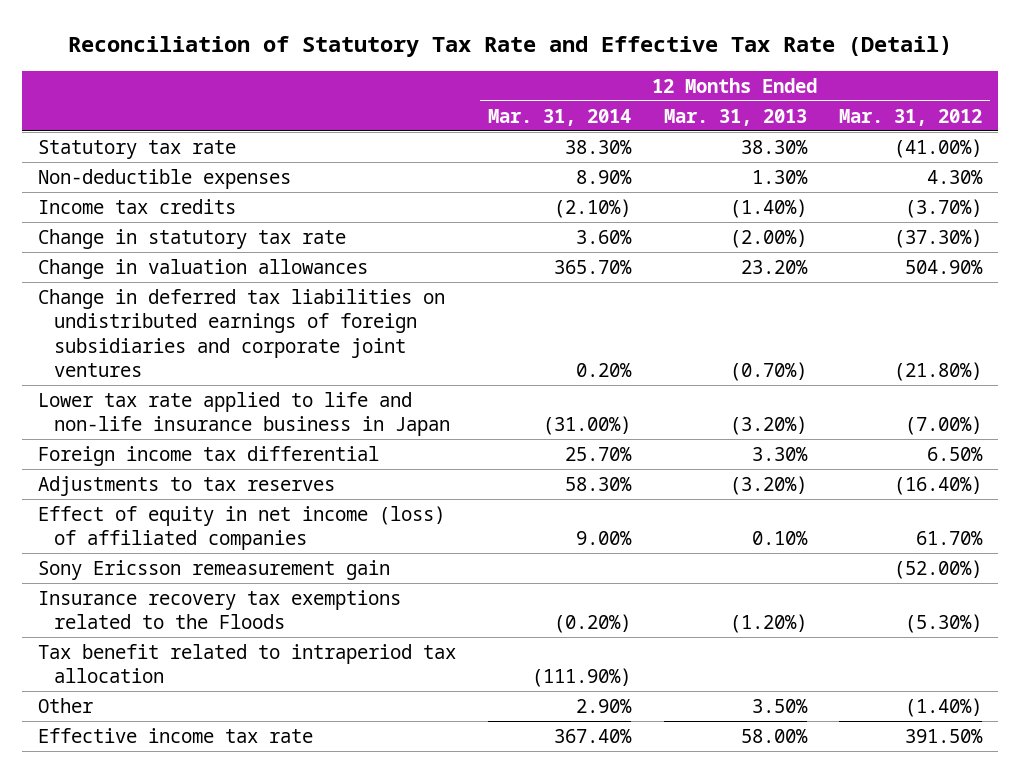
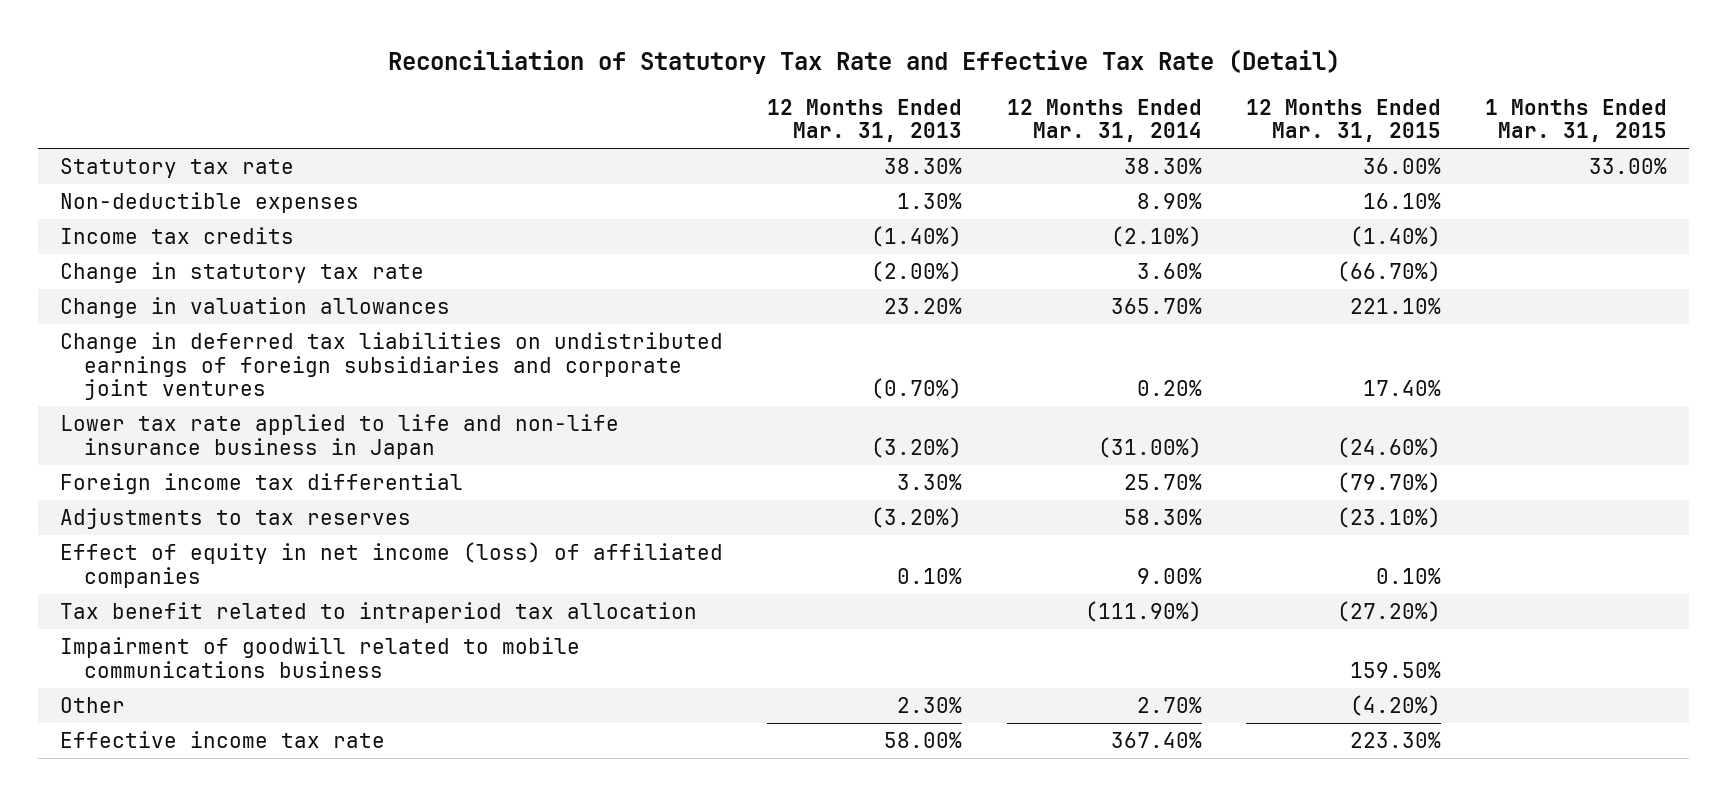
[838,108,982,126] Mar. 31, 2012 -> none
none -> [1245,98,1441,143] 12 Months Ended Mar. 31, 2015
none -> [1485,98,1668,143] 1 Months Ended Mar. 31, 2015
[38,559,391,580] Sony Ericsson remeasurement gain -> none
[38,589,402,630] Insurance recovery tax exemptions related to the Floods -> none
none -> [60,636,581,678] Impairment of goodwill related to mobile communications business
[576,698,633,713] 2.90% -> [1136,696,1202,713] 2.70%
[751,698,808,713] 3.50% -> [897,696,963,713] 2.30%

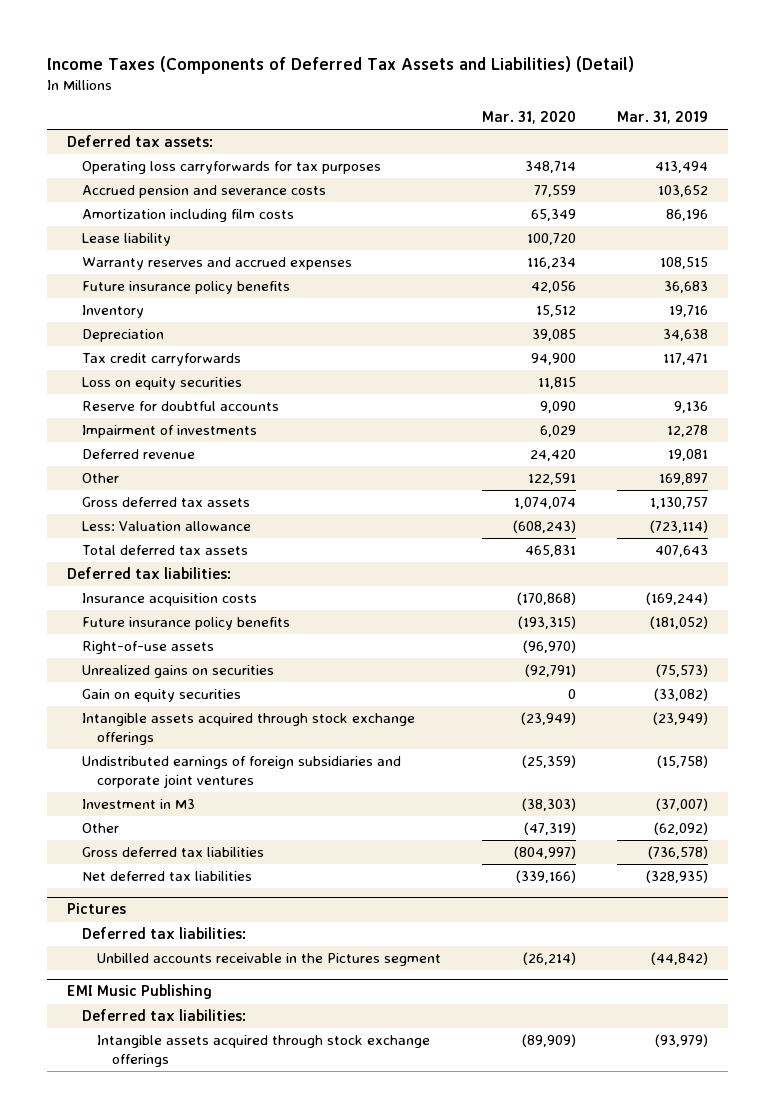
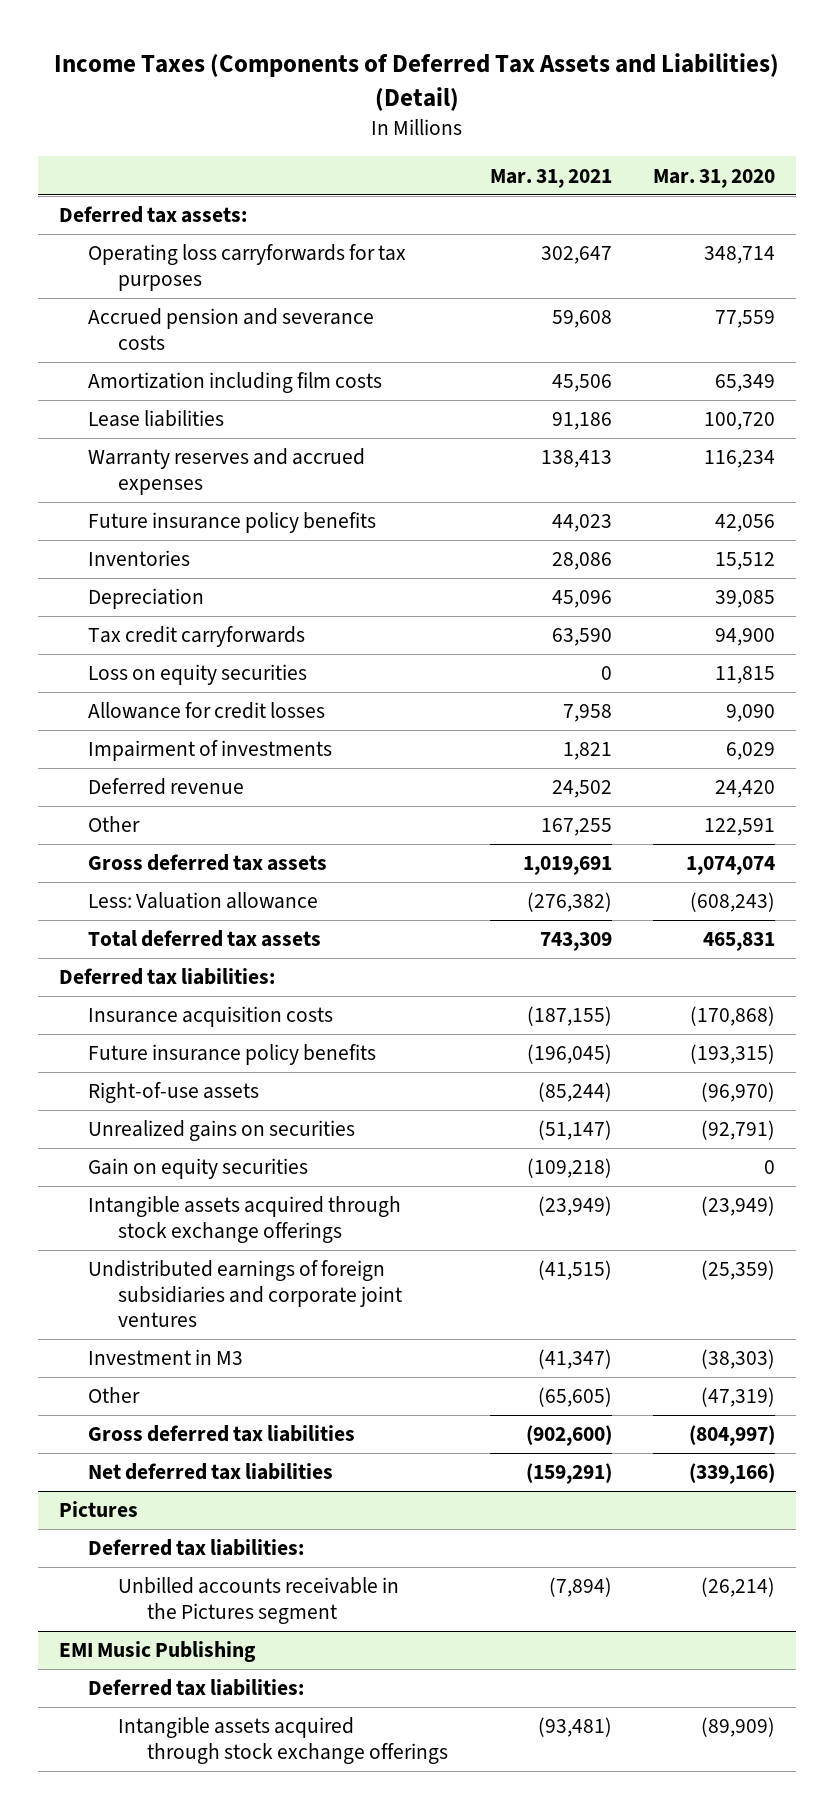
[616,110,708,124] Mar. 31, 2019 -> none
none -> [489,168,612,188] Mar. 31, 2021
[82,233,172,247] Lease liability -> [88,410,225,428] Lease liabilities
[82,305,145,319] Inventory -> [88,550,191,567] Inventories
[82,401,280,412] Reserve for doubtful accounts -> [88,702,326,720] Allowance for credit losses

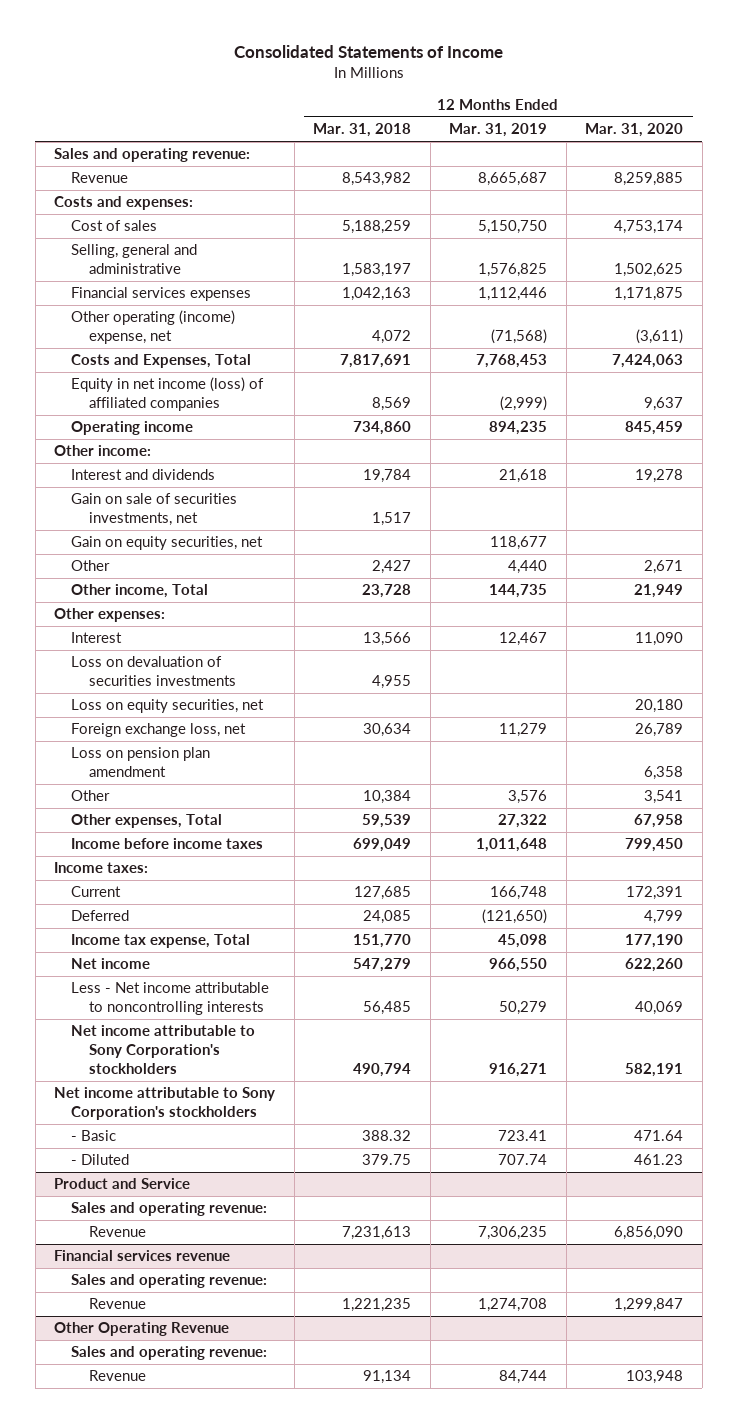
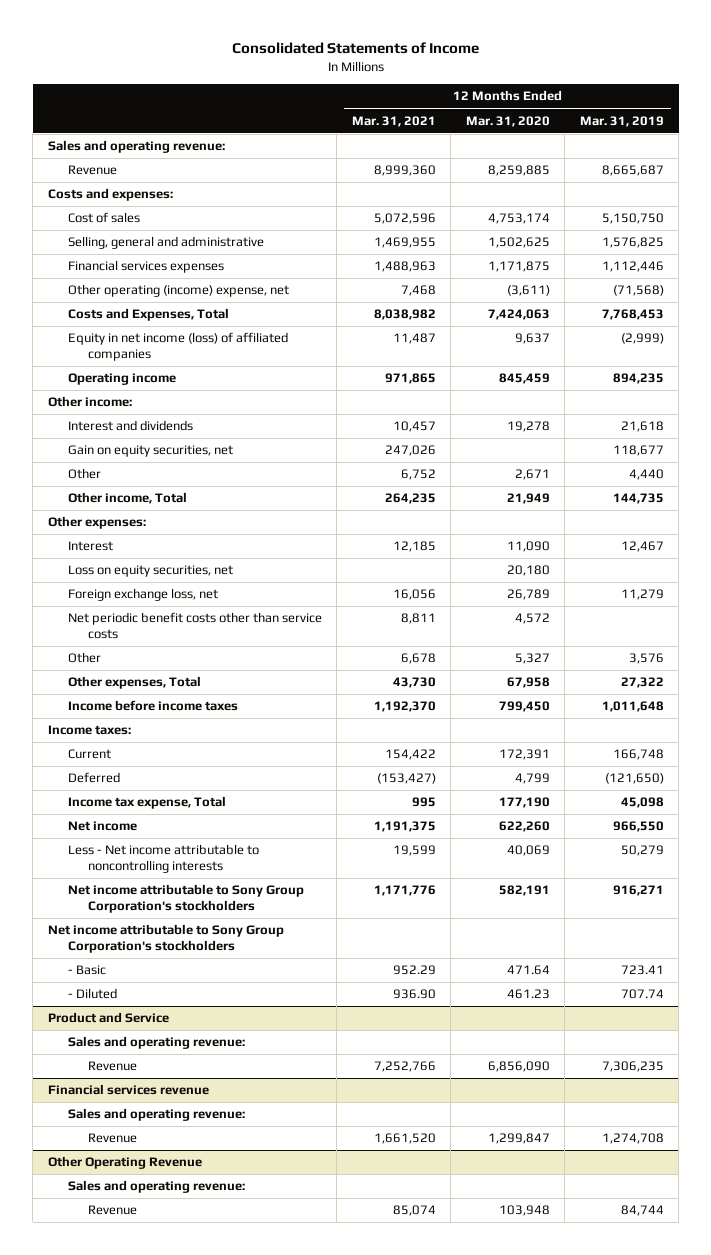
[313,123,412,138] Mar. 31, 2018 -> none
none -> [351,115,436,127] Mar. 31, 2021
[71,493,238,527] Gain on sale of securities investments, net -> none
[71,656,236,687] Loss on devaluation of securities investments -> none
[71,747,211,778] Loss on pension plan amendment -> none
none -> [68,612,323,640] Net periodic benefit costs other than service costs
[644,790,684,805] 3,541 -> [514,653,550,665] 5,327
[71,1025,256,1074] Net income attributable to Sony Corporation's stockholders -> [68,884,305,914] Net income attributable to Sony Group Corporation's stockholders
[54,1087,276,1121] Net income attributable to Sony Corporation's stockholders -> [47,924,284,954] Net income attributable to Sony Group Corporation's stockholders

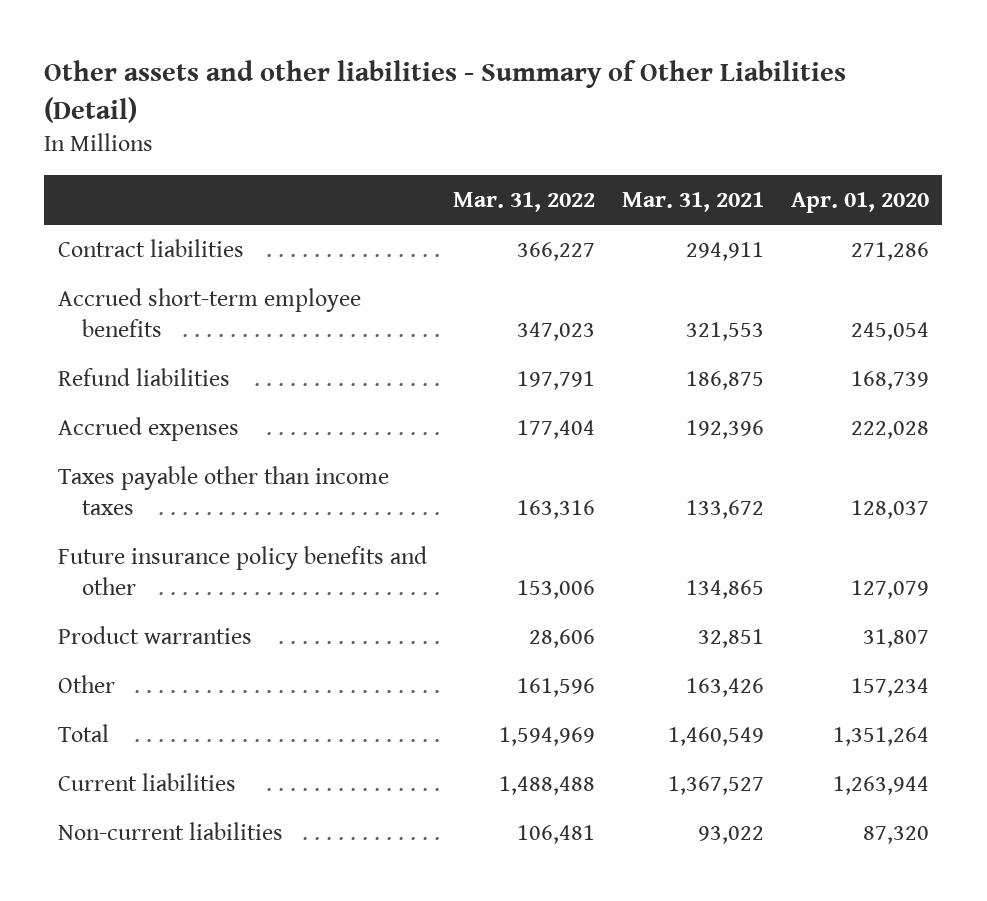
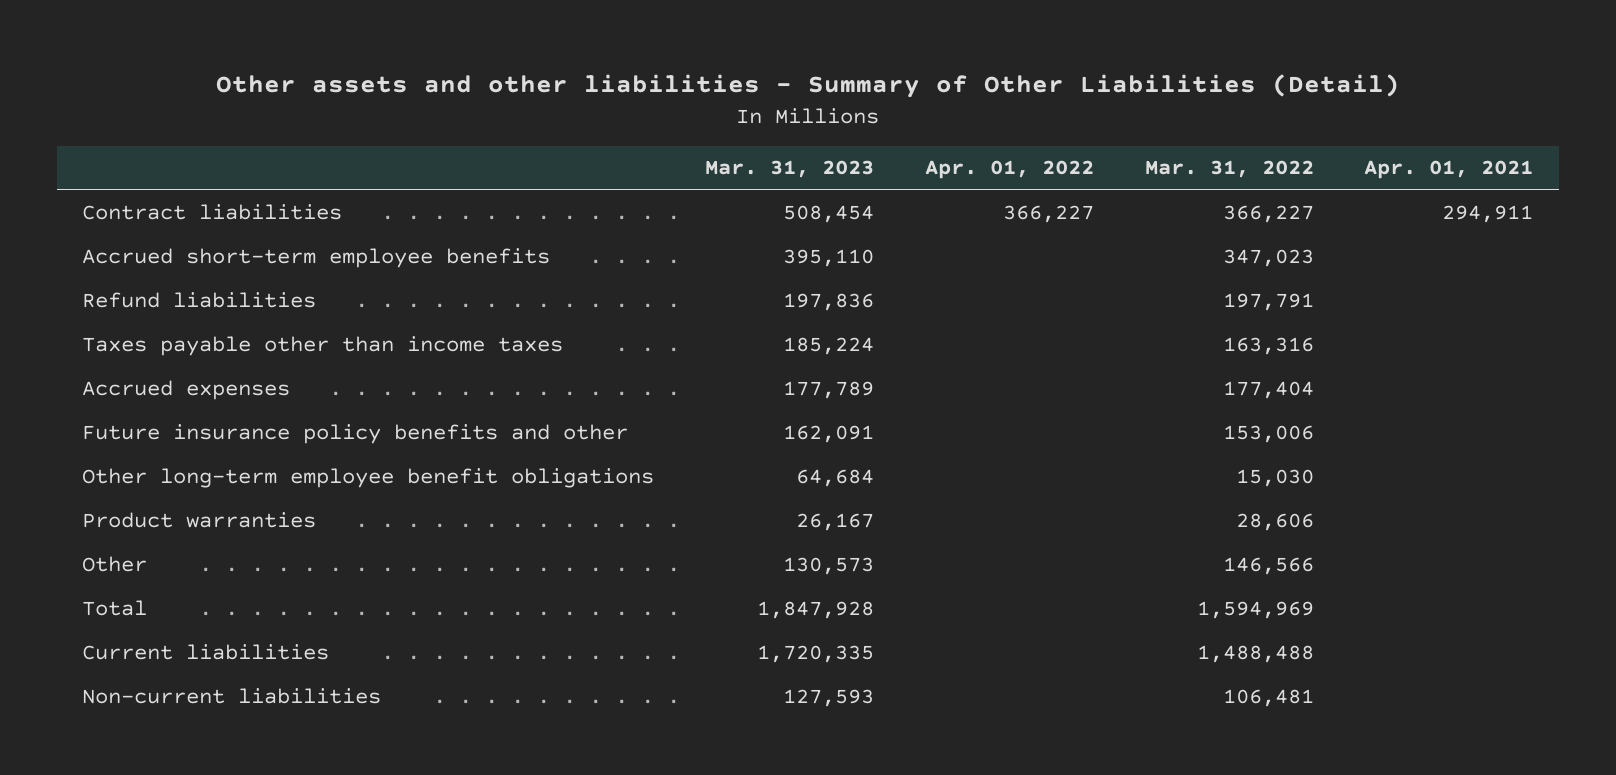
[622,191,765,212] Mar. 31, 2021 -> none
[790,191,929,213] Apr. 01, 2020 -> none
none -> [705,160,875,179] Mar. 31, 2023
none -> [924,160,1094,180] Apr. 01, 2022
none -> [1364,160,1534,180] Apr. 01, 2021
[57,417,239,442] Accrued expenses -> [82,379,291,400] Accrued expenses
none -> [82,467,655,488] Other long-term employee benefit obligations
[517,678,596,698] 161,596 -> [1222,556,1314,575] 146,566

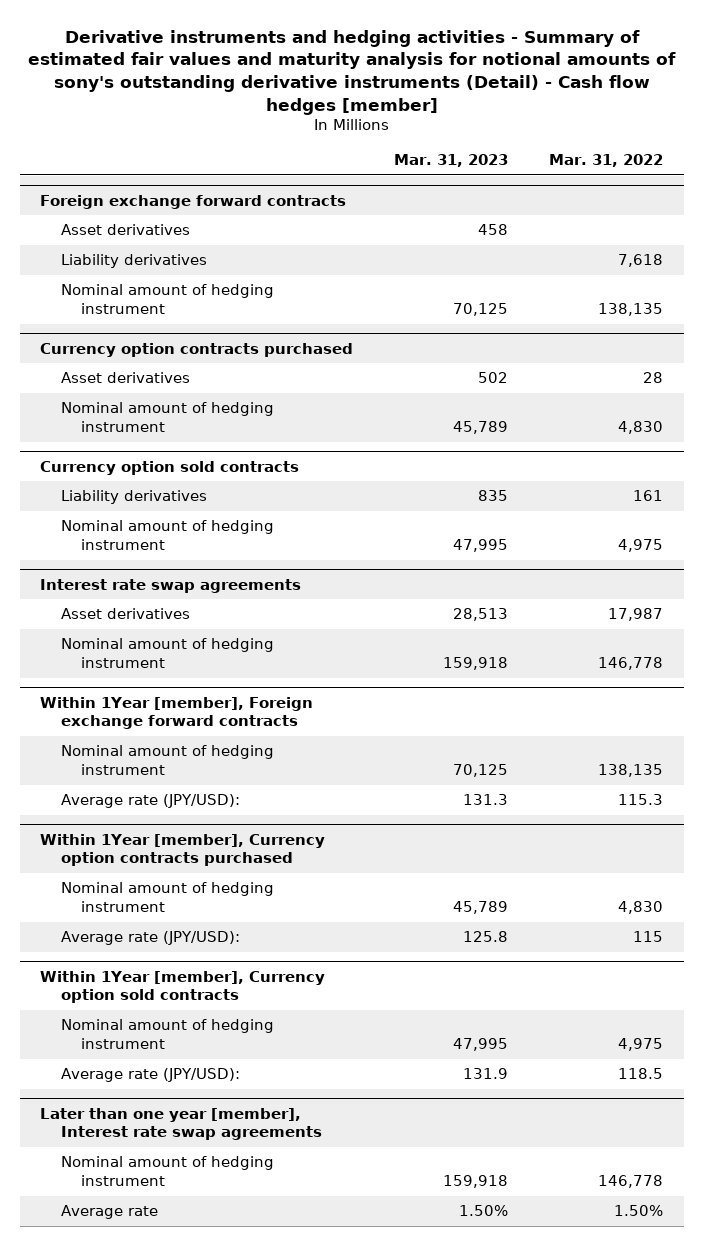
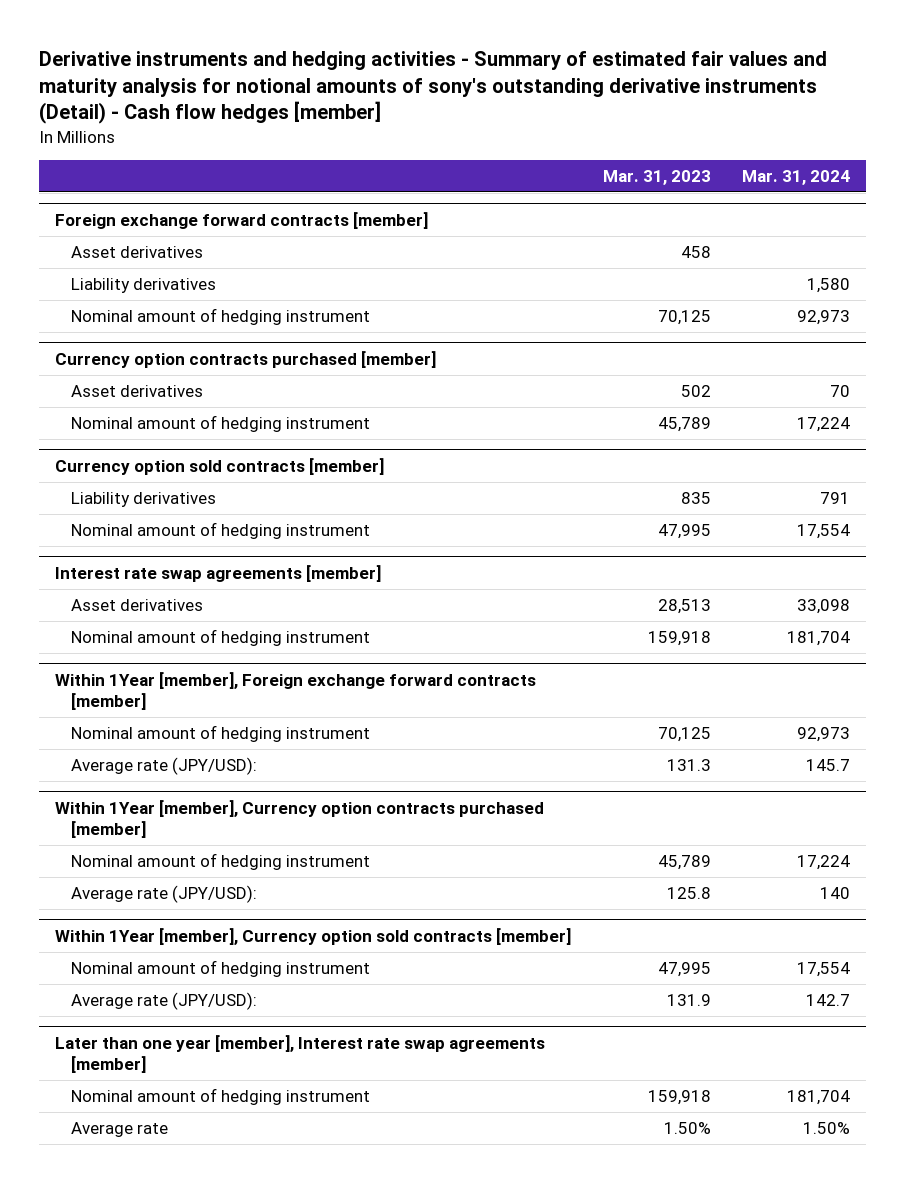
[549,154,664,168] Mar. 31, 2022 -> none
none -> [742,169,851,185] Mar. 31, 2024
[40,194,347,209] Foreign exchange forward contracts -> [54,211,428,229] Foreign exchange forward contracts [member]
[40,342,354,357] Currency option contracts purchased -> [54,350,436,368] Currency option contracts purchased [member]
[40,460,300,475] Currency option sold contracts -> [54,457,384,475] Currency option sold contracts [member]
[40,578,302,593] Interest rate swap agreements -> [54,564,381,582] Interest rate swap agreements [member]
[40,696,314,730] Within 1Year [member], Foreign exchange forward contracts -> [54,671,536,711] Within 1Year [member], Foreign exchange forward contracts [member]
[40,833,326,867] Within 1Year [member], Currency option contracts purchased -> [54,799,544,839] Within 1Year [member], Currency option contracts purchased [member]
[40,970,326,1004] Within 1Year [member], Currency option sold contracts -> [54,927,571,945] Within 1Year [member], Currency option sold contracts [member]
[40,1107,322,1141] Later than one year [member], Interest rate swap agreements -> [54,1034,545,1074] Later than one year [member], Interest rate swap agreements [member]

